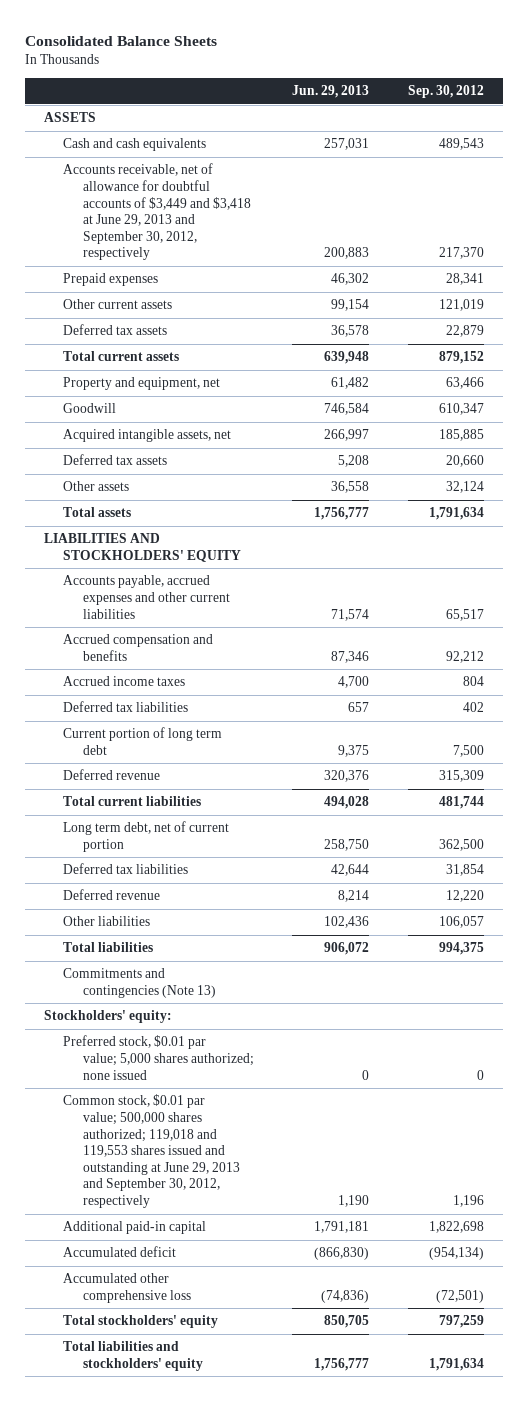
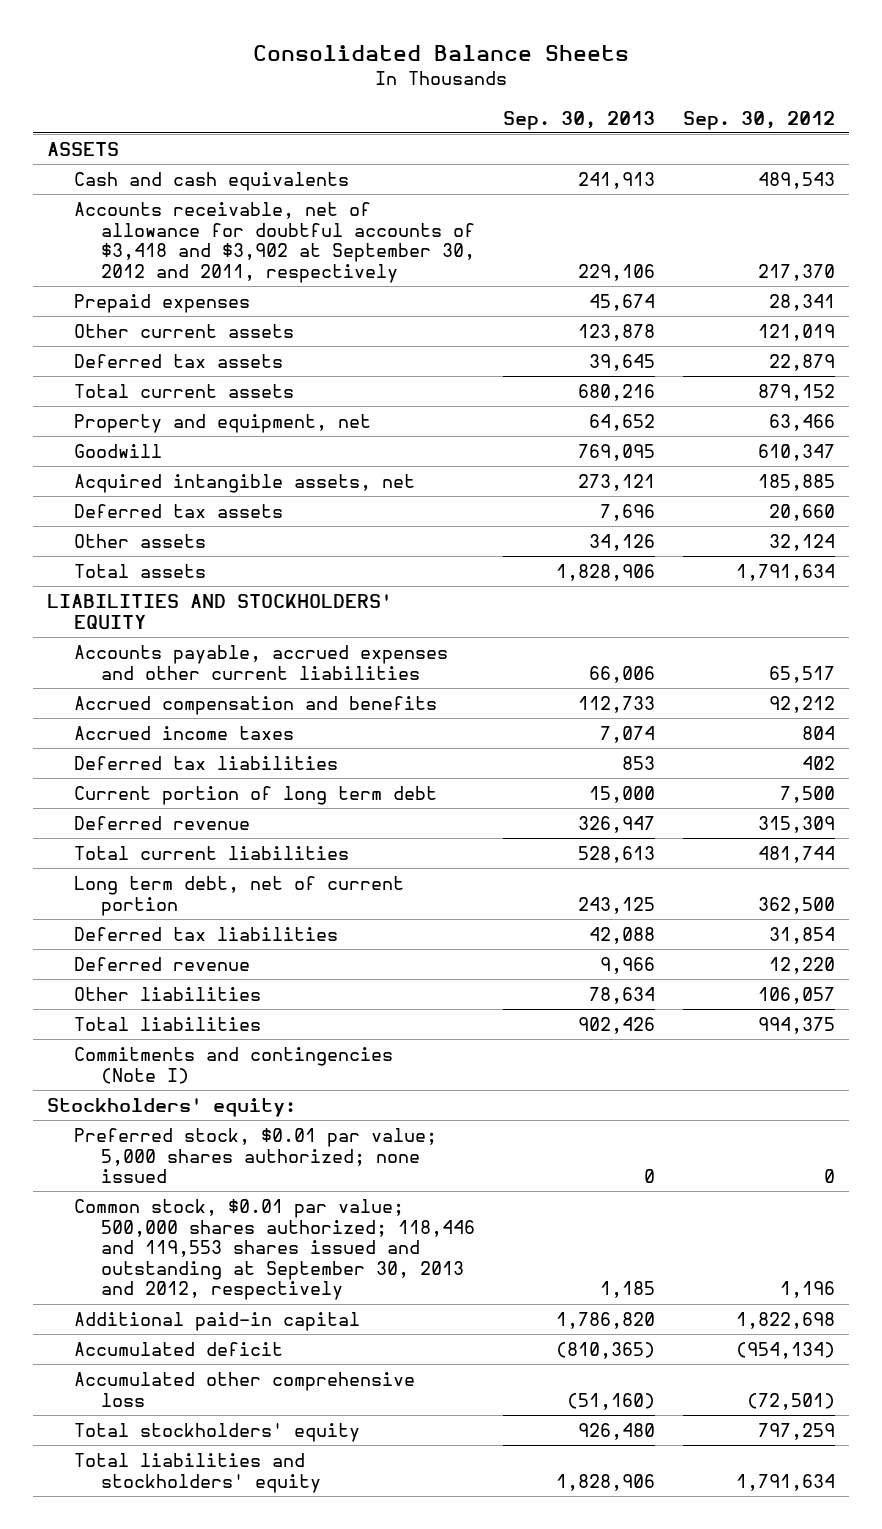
[292,85,370,99] Jun. 29, 2013 -> none
none -> [502,110,655,130] Sep. 30, 2013
[63,163,251,261] Accounts receivable, net of allowance for doubtful accounts of $3,449 and $3,418 at June 29, 2013 and September 30, 2012, respectively -> [74,201,475,283] Accounts receivable, net of allowance for doubtful accounts of $3,418 and $3,902 at September 30, 2012 and 2011, respectively
[63,968,216,998] Commitments and contingencies (Note 13) -> [74,1046,394,1084] Commitments and contingencies (Note I)
[63,1094,240,1209] Common stock, $0.01 par value; 500,000 shares authorized; 119,018 and 119,553 shares issued and outstanding at June 29, 2013 and September 30, 2012, respectively -> [74,1198,475,1301] Common stock, $0.01 par value; 500,000 shares authorized; 118,446 and 119,553 shares issued and outstanding at September 30, 2013 and 2012, respectively

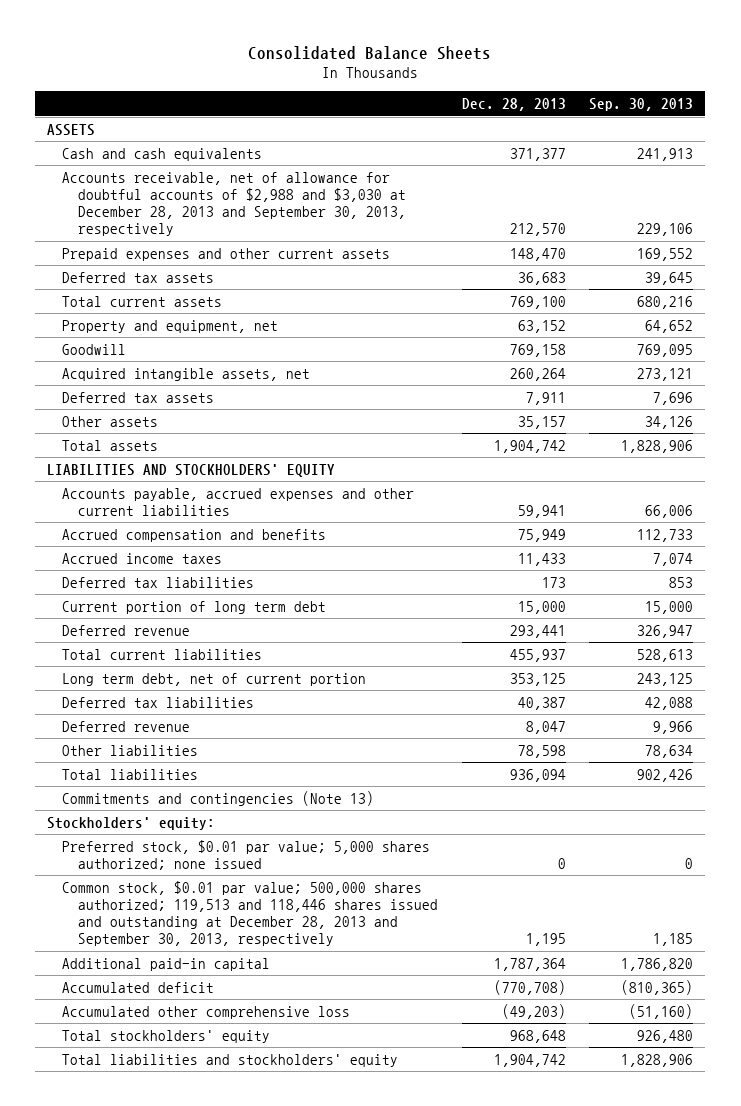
[682,110,835,130] Sep. 30, 2012 -> none
none -> [461,98,566,112] Dec. 28, 2013
[74,293,251,313] Prepaid expenses -> none
[74,201,475,283] Accounts receivable, net of allowance for doubtful accounts of $3,418 and $3,902 at September 30, 2012 and 2011, respectively -> [62,171,406,237] Accounts receivable, net of allowance for doubtful accounts of $2,988 and $3,030 at December 28, 2013 and September 30, 2013, respectively
[74,323,295,338] Other current assets -> [62,247,391,261] Prepaid expenses and other current assets
[577,323,655,341] 123,878 -> [637,247,694,261] 169,552
[74,1046,394,1084] Commitments and contingencies (Note I) -> [62,790,375,806] Commitments and contingencies (Note 13)
[74,1198,475,1301] Common stock, $0.01 par value; 500,000 shares authorized; 118,446 and 119,553 shares issued and outstanding at September 30, 2013 and 2012, respectively -> [62,880,438,947] Common stock, $0.01 par value; 500,000 shares authorized; 119,513 and 118,446 shares issued and outstanding at December 28, 2013 and September 30, 2013, respectively

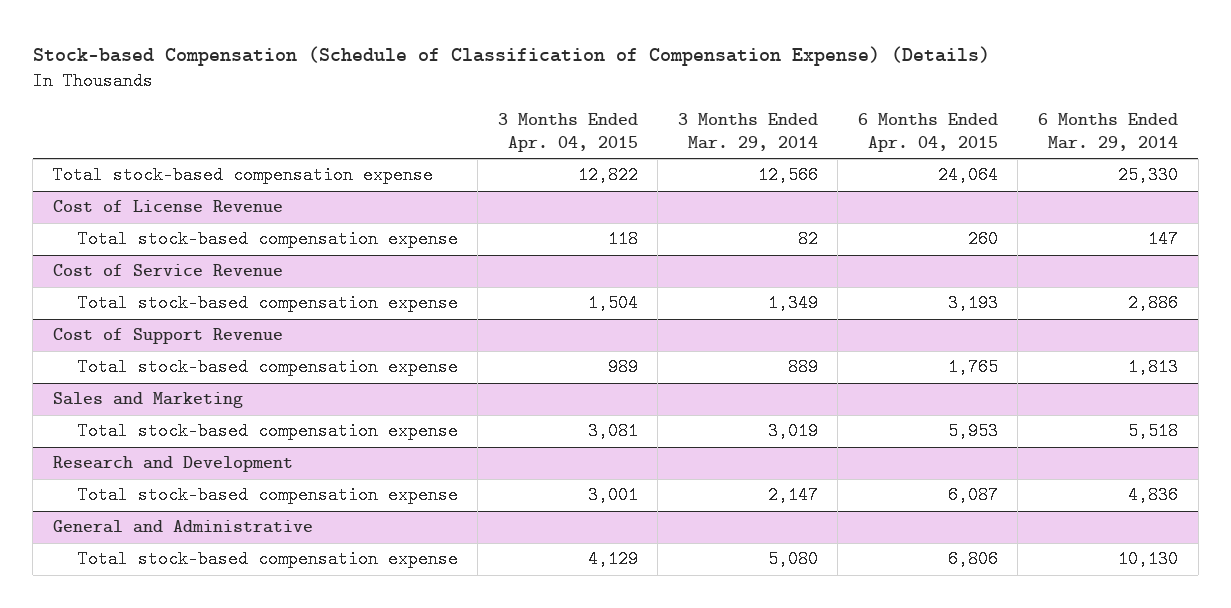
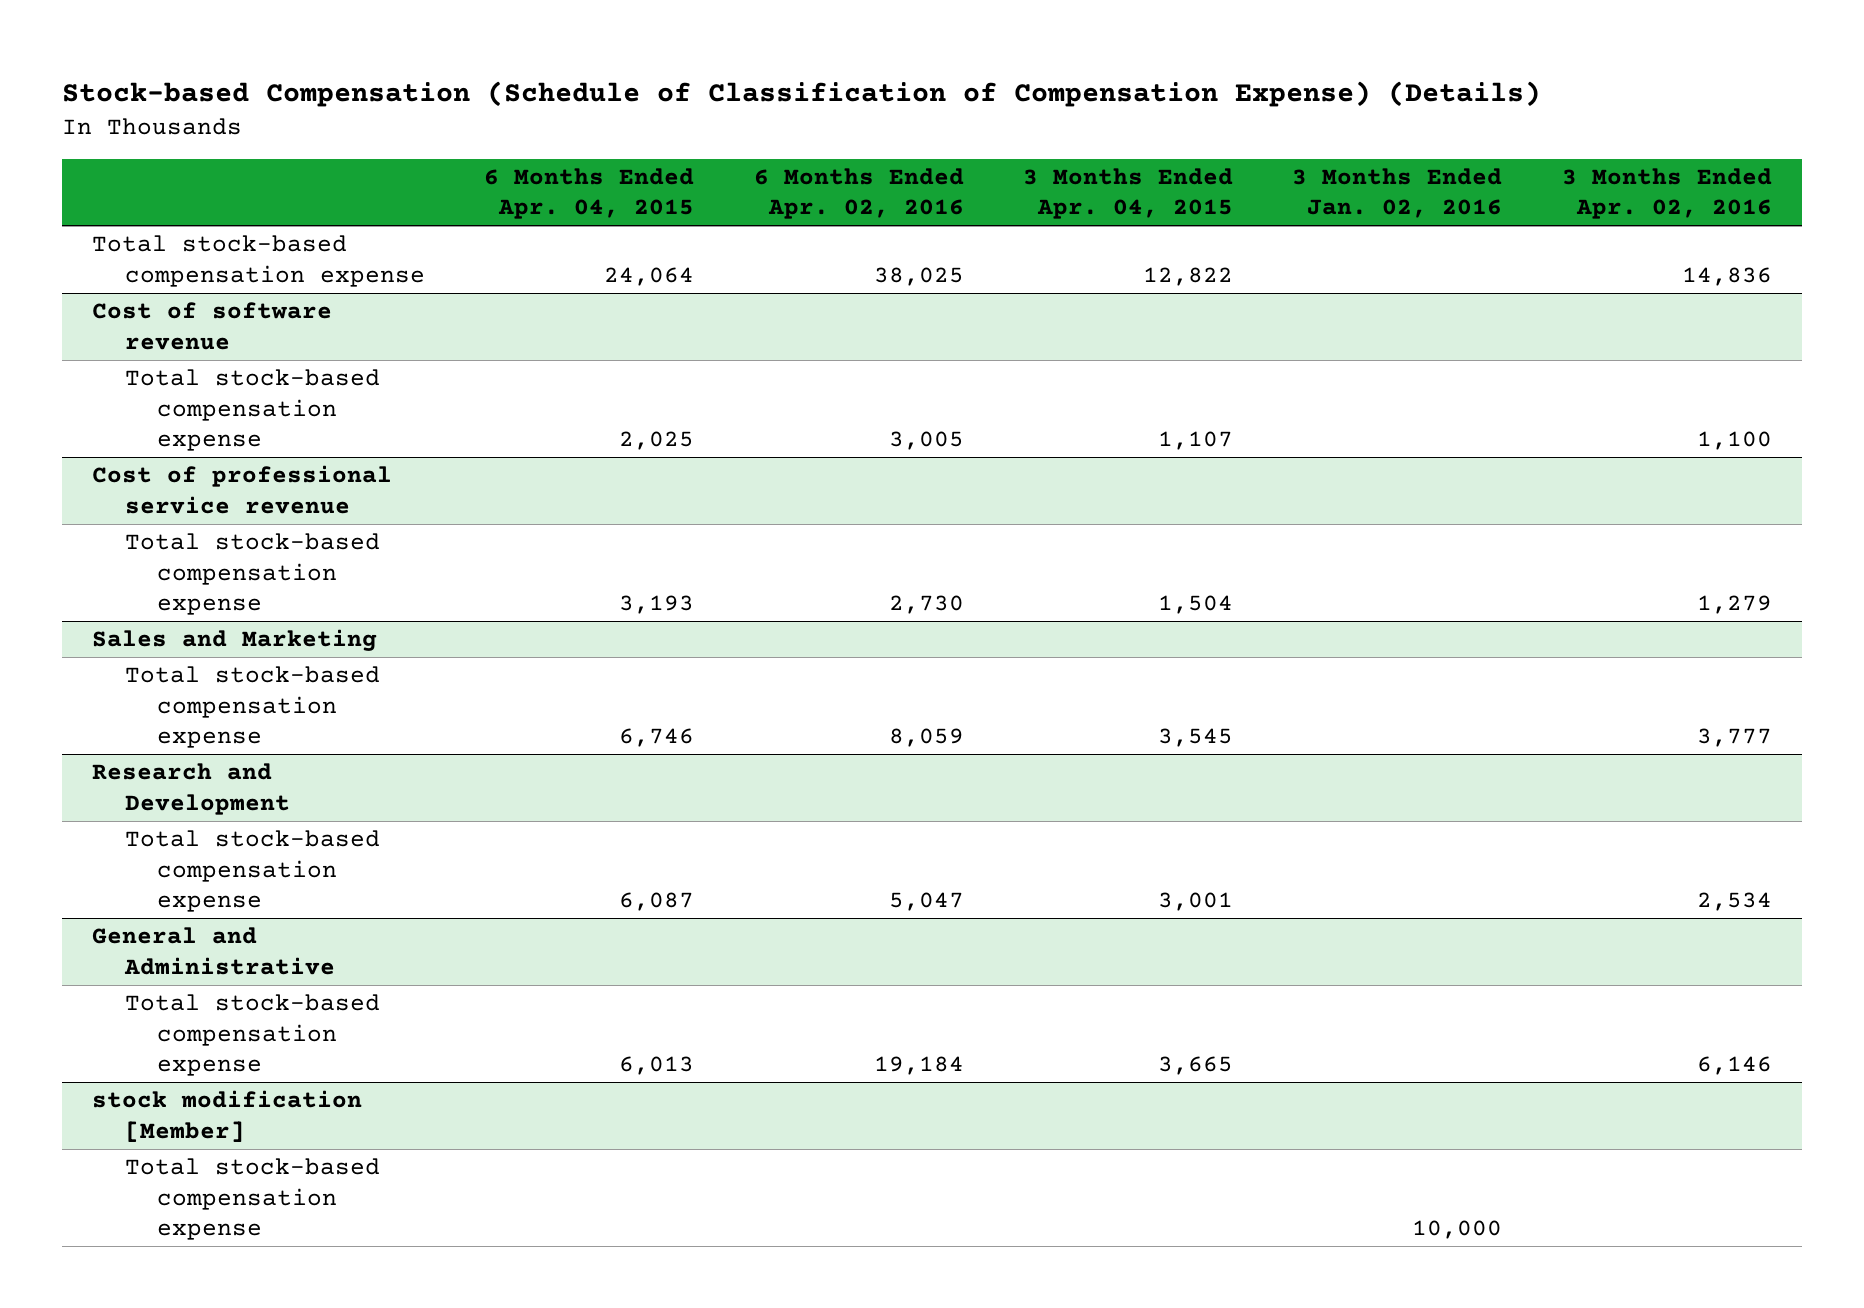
[677,113,818,152] 3 Months Ended Mar. 29, 2014 -> none
[1038,113,1179,152] 6 Months Ended Mar. 29, 2014 -> none
none -> [753,167,964,220] 6 Months Ended Apr. 02, 2016
none -> [1292,167,1503,219] 3 Months Ended Jan. 02, 2016
none -> [1561,167,1772,220] 3 Months Ended Apr. 02, 2016
[52,200,283,213] Cost of License Revenue -> [91,302,332,350] Cost of software revenue
[607,230,638,249] 118 -> [1157,430,1233,450] 1,107
[967,230,998,249] 260 -> [619,430,695,450] 2,025
[52,264,283,277] Cost of Service Revenue -> [91,465,392,514] Cost of professional service revenue
[52,328,283,345] Cost of Support Revenue -> none
[77,358,458,377] Total stock-based compensation expense -> none
[587,422,638,441] 3,081 -> [1157,727,1233,747] 3,545
[947,422,998,441] 5,953 -> [619,727,695,747] 6,746
[587,550,638,569] 4,129 -> [1157,1055,1233,1075] 3,665
[947,550,998,569] 6,806 -> [619,1055,695,1075] 6,013
none -> [91,1090,362,1142] stock modification [Member]
none -> [124,1158,380,1240] Total stock-based compensation expense

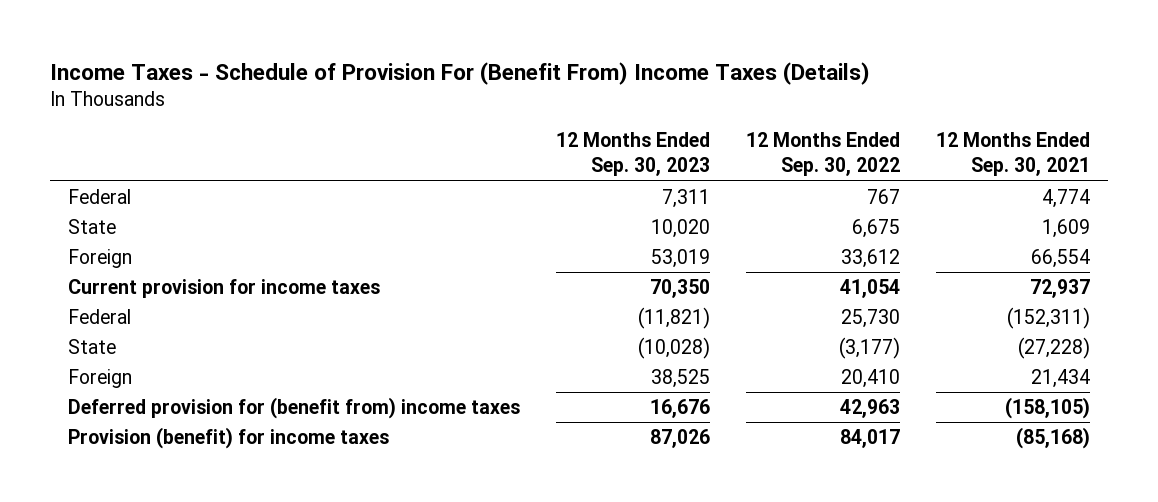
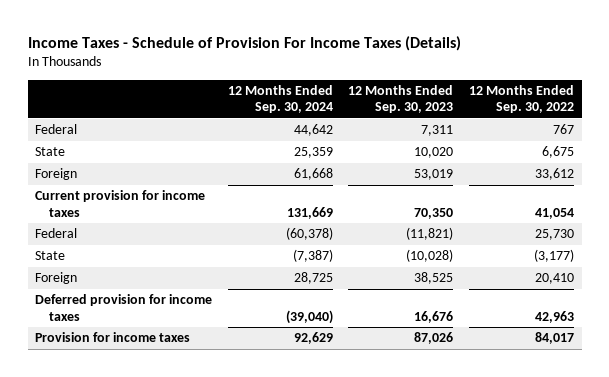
[49,61,870,85] Income Taxes - Schedule of Provision For (Benefit From) Income Taxes (Details) -> [27,36,461,52] Income Taxes - Schedule of Provision For Income Taxes (Details)
[936,132,1091,177] 12 Months Ended Sep. 30, 2021 -> none
none -> [227,84,333,114] 12 Months Ended Sep. 30, 2024
[67,396,520,419] Deferred provision for (benefit from) income taxes -> [35,294,213,321] Deferred provision for income taxes
[67,426,389,449] Provision (benefit) for income taxes -> [35,332,191,343] Provision for income taxes

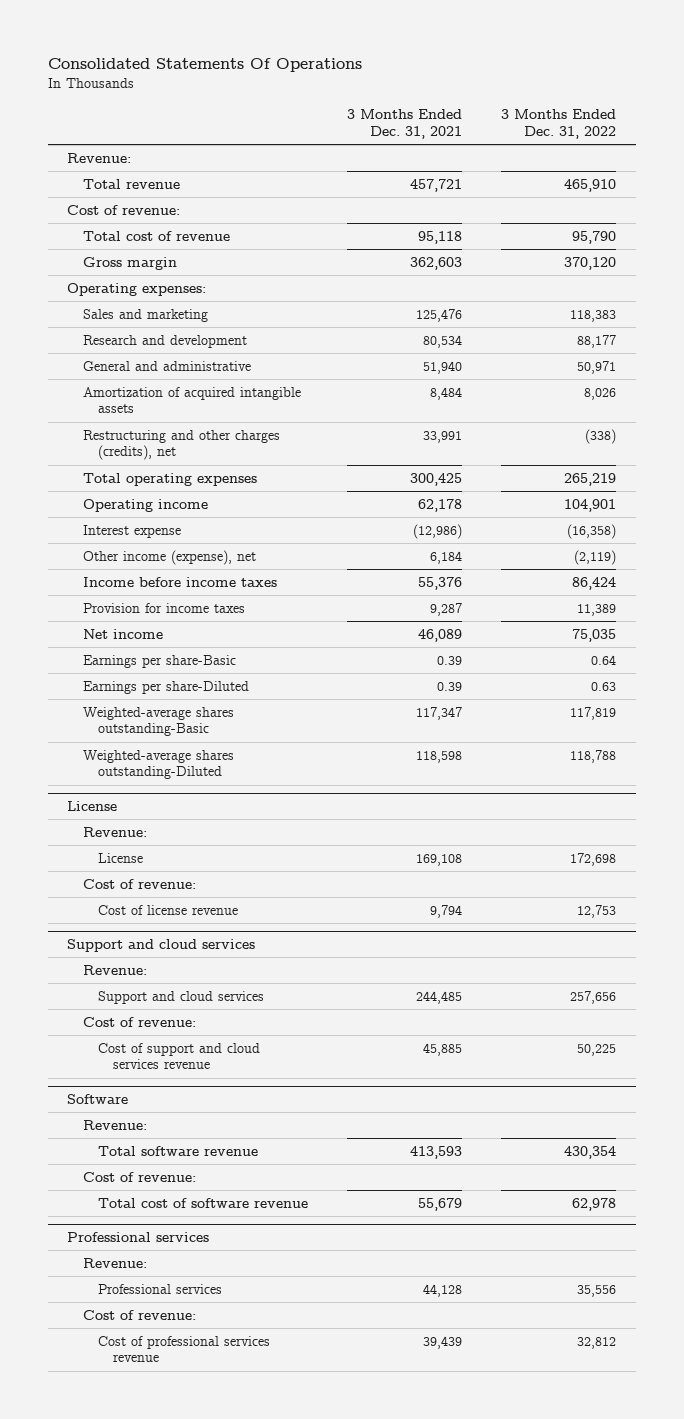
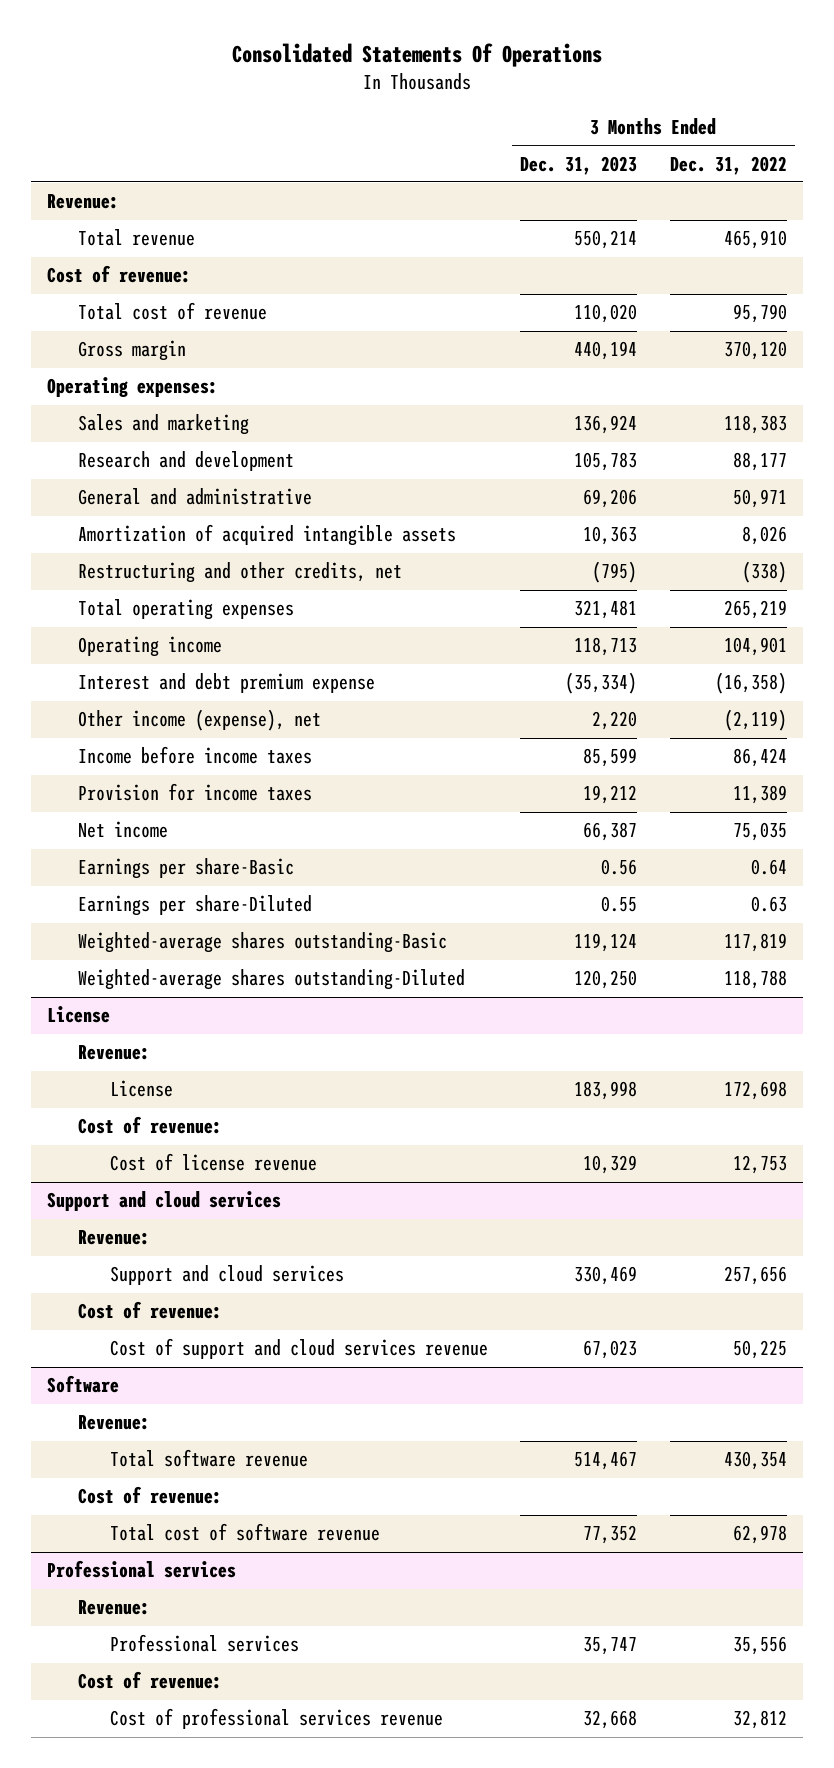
[347,109,463,140] 3 Months Ended Dec. 31, 2021 -> none
none -> [520,155,638,175] Dec. 31, 2023
[82,429,280,461] Restructuring and other charges (credits), net -> [78,562,403,584] Restructuring and other credits, net
[82,524,181,538] Interest expense -> [78,673,376,694] Interest and debt premium expense

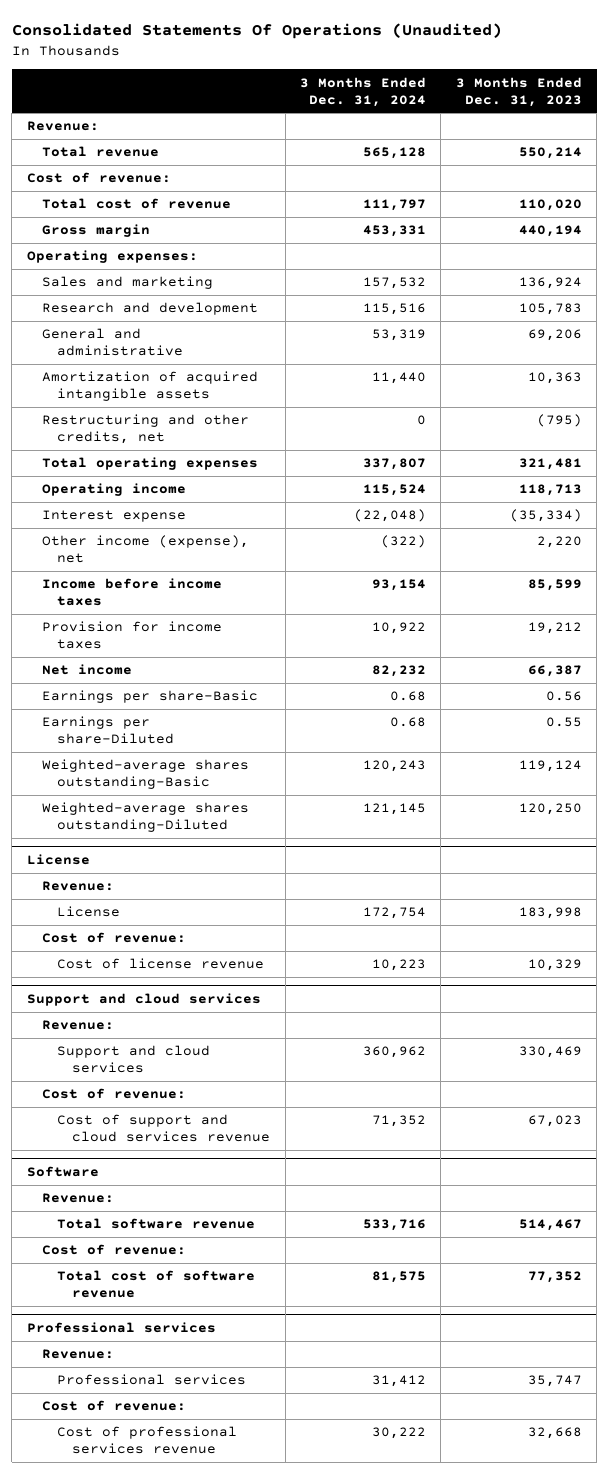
[231,42,602,67] Consolidated Statements Of Operations -> [11,22,502,39] Consolidated Statements Of Operations (Unaudited)
[669,155,787,175] Dec. 31, 2022 -> none
none -> [300,76,427,107] 3 Months Ended Dec. 31, 2024
[78,673,376,694] Interest and debt premium expense -> [41,510,186,523] Interest expense

